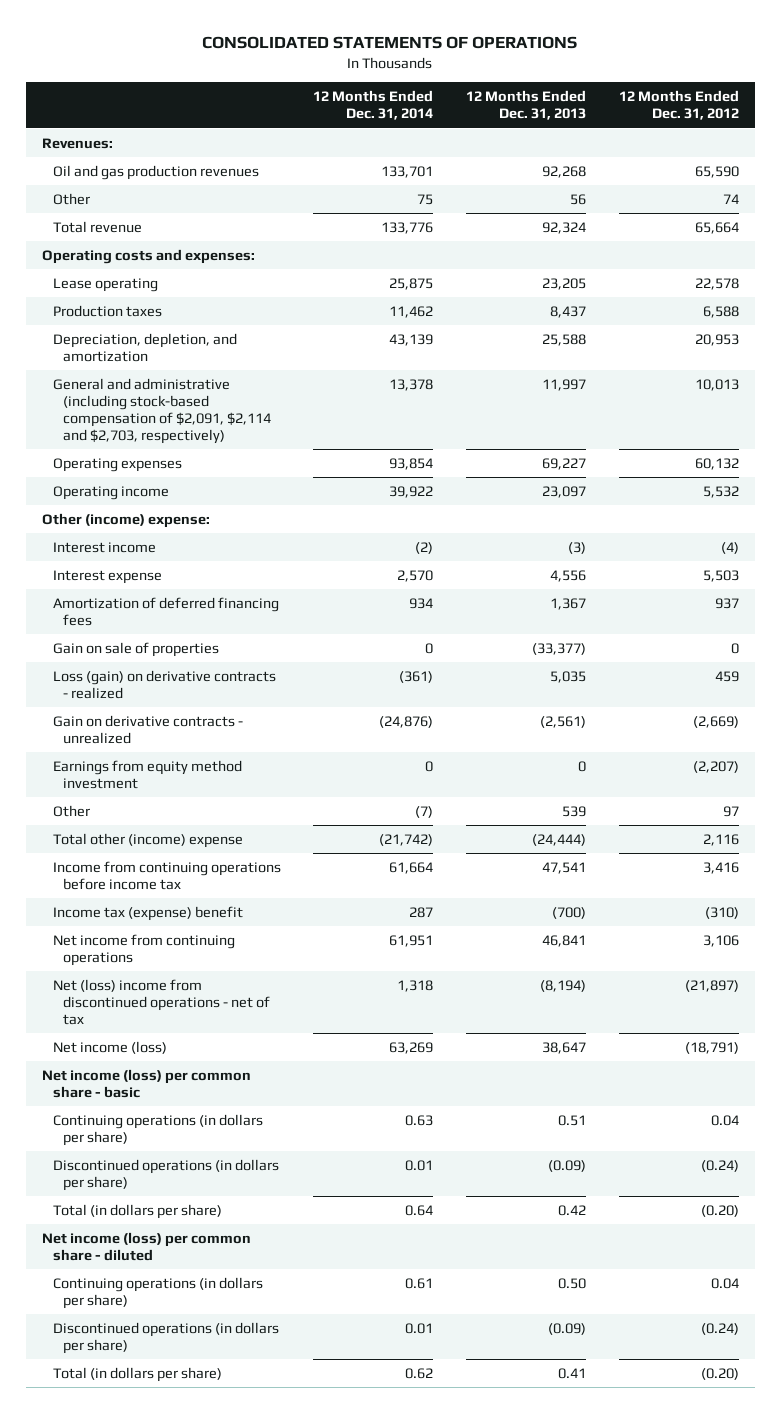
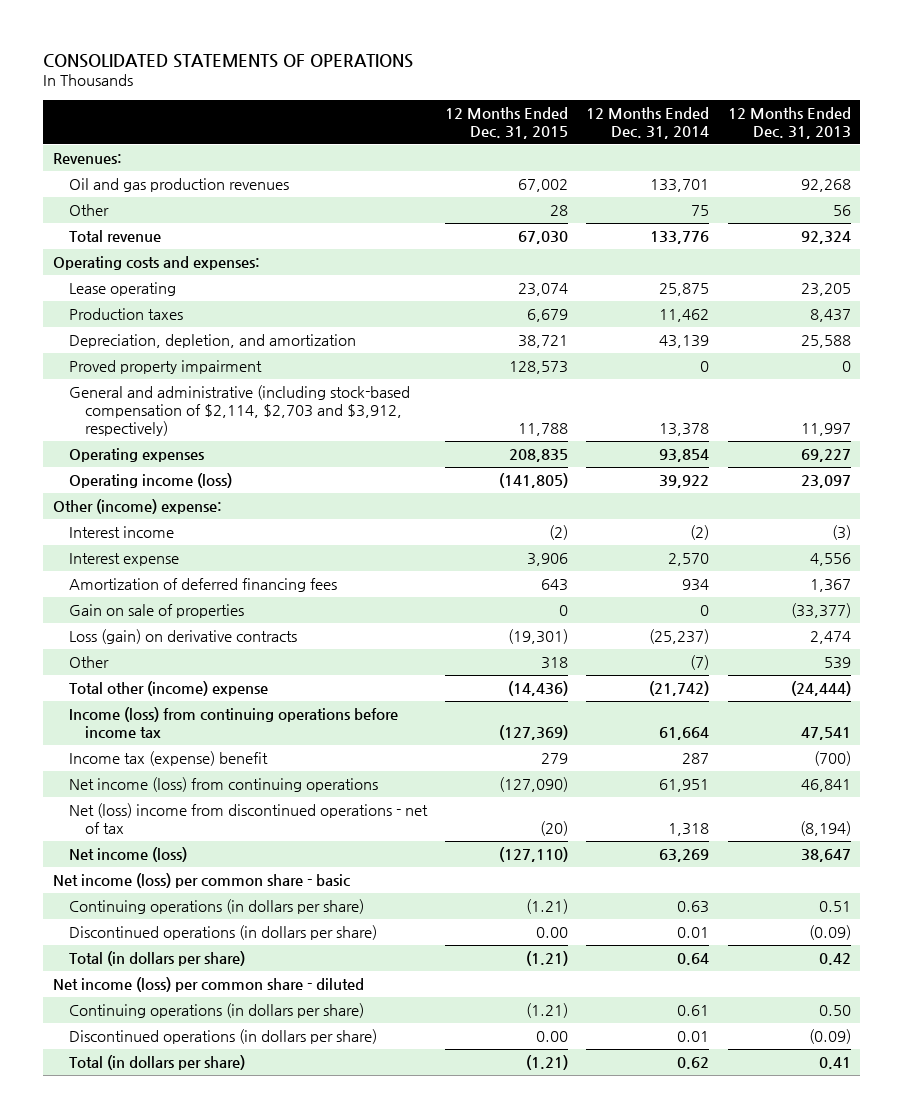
[618,90,739,121] 12 Months Ended Dec. 31, 2012 -> none
none -> [444,106,568,139] 12 Months Ended Dec. 31, 2015
none -> [68,360,262,375] Proved property impairment
[52,377,272,444] General and administrative (including stock-based compensation of $2,091, $2,114 and $2,703, respectively) -> [68,385,410,436] General and administrative (including stock-based compensation of $2,114, $2,703 and $3,912, respectively)
[52,485,169,500] Operating income -> [68,473,232,489] Operating income (loss)
[52,714,243,744] Gain on derivative contracts - unrealized -> none
[52,759,242,789] Earnings from equity method investment -> none
[52,669,276,699] Loss (gain) on derivative contracts - realized -> [68,629,297,645] Loss (gain) on derivative contracts
[399,670,434,683] (361) -> [649,629,710,645] (25,237)
[549,670,586,683] 5,035 -> [809,631,851,645] 2,474
[52,860,281,890] Income from continuing operations before income tax -> [68,707,398,738] Income (loss) from continuing operations before income tax
[52,933,235,966] Net income from continuing operations -> [68,777,378,793] Net income (loss) from continuing operations

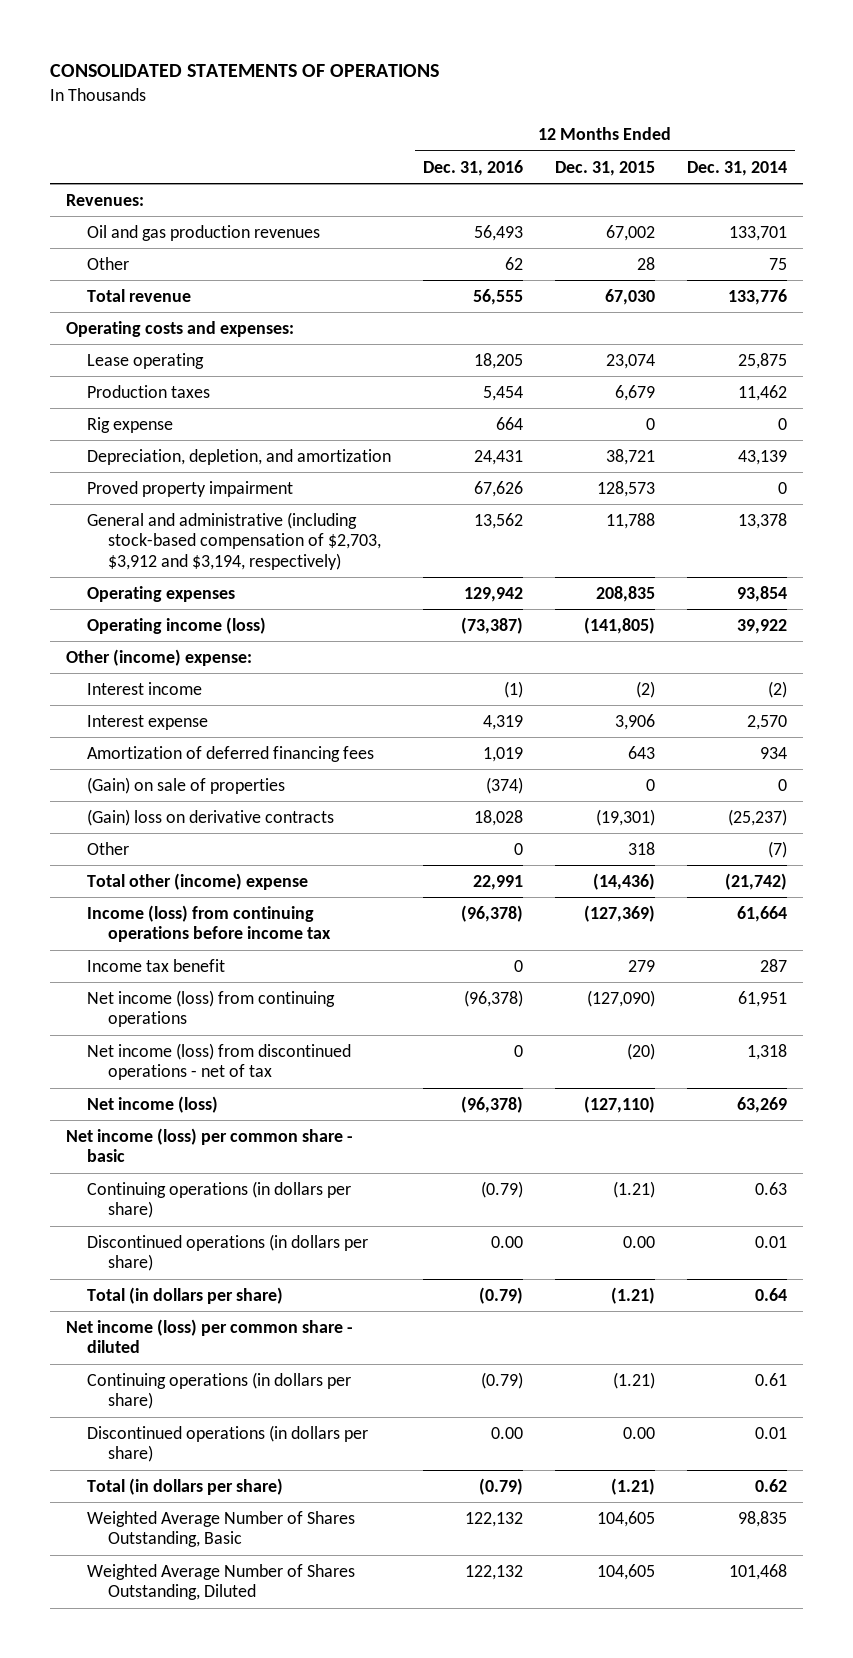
[727,106,851,139] 12 Months Ended Dec. 31, 2013 -> none
none -> [423,159,524,176] Dec. 31, 2016
none -> [87,416,174,433] Rig expense
[68,385,410,436] General and administrative (including stock-based compensation of $2,114, $2,703 and $3,912, respectively) -> [87,511,382,570] General and administrative (including stock-based compensation of $2,703, $3,912 and $3,194, respectively)
[68,604,244,619] Gain on sale of properties -> [87,776,286,794] (Gain) on sale of properties
[68,629,297,645] Loss (gain) on derivative contracts -> [87,808,335,826] (Gain) loss on derivative contracts
[68,751,268,767] Income tax (expense) benefit -> [87,958,226,972] Income tax benefit
[68,803,428,834] Net (loss) income from discontinued operations - net of tax -> [87,1042,352,1081] Net income (loss) from discontinued operations - net of tax
none -> [87,1510,356,1548] Weighted Average Number of Shares Outstanding, Basic
none -> [87,1563,356,1601] Weighted Average Number of Shares Outstanding, Diluted

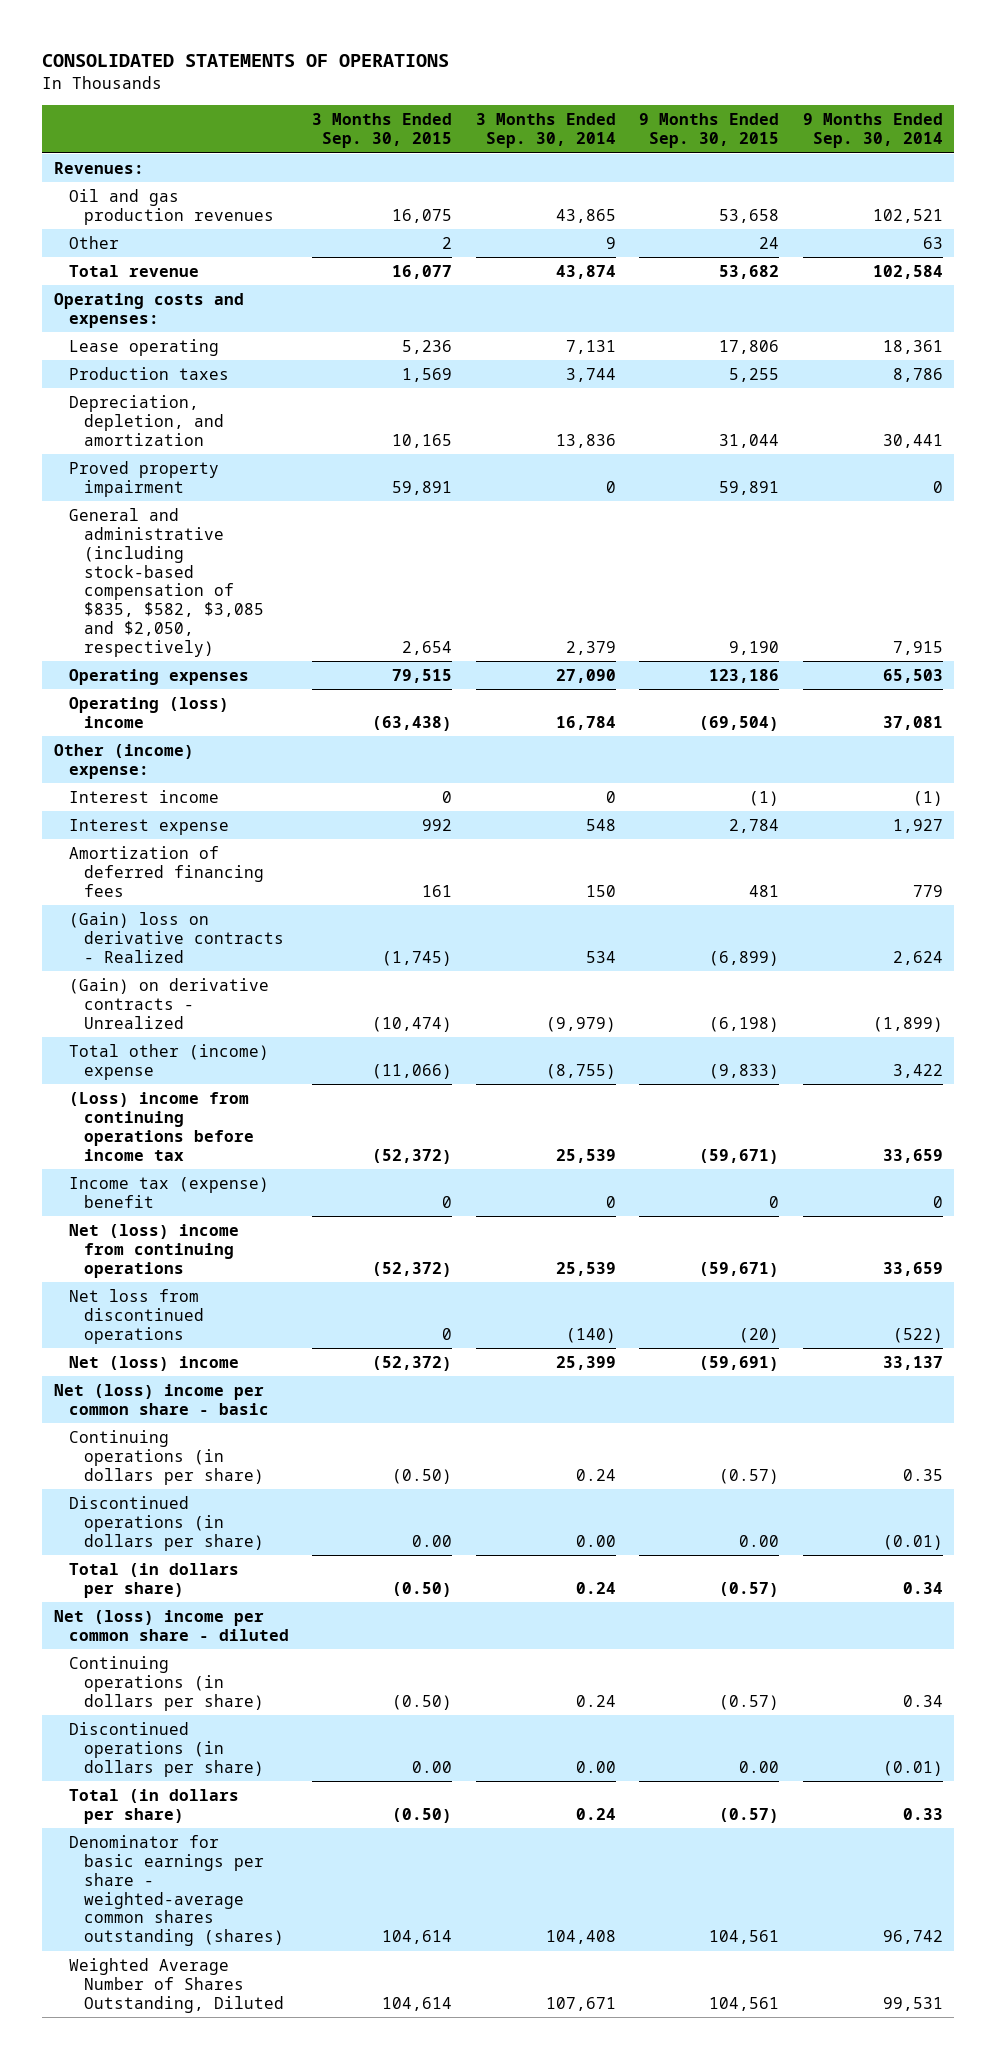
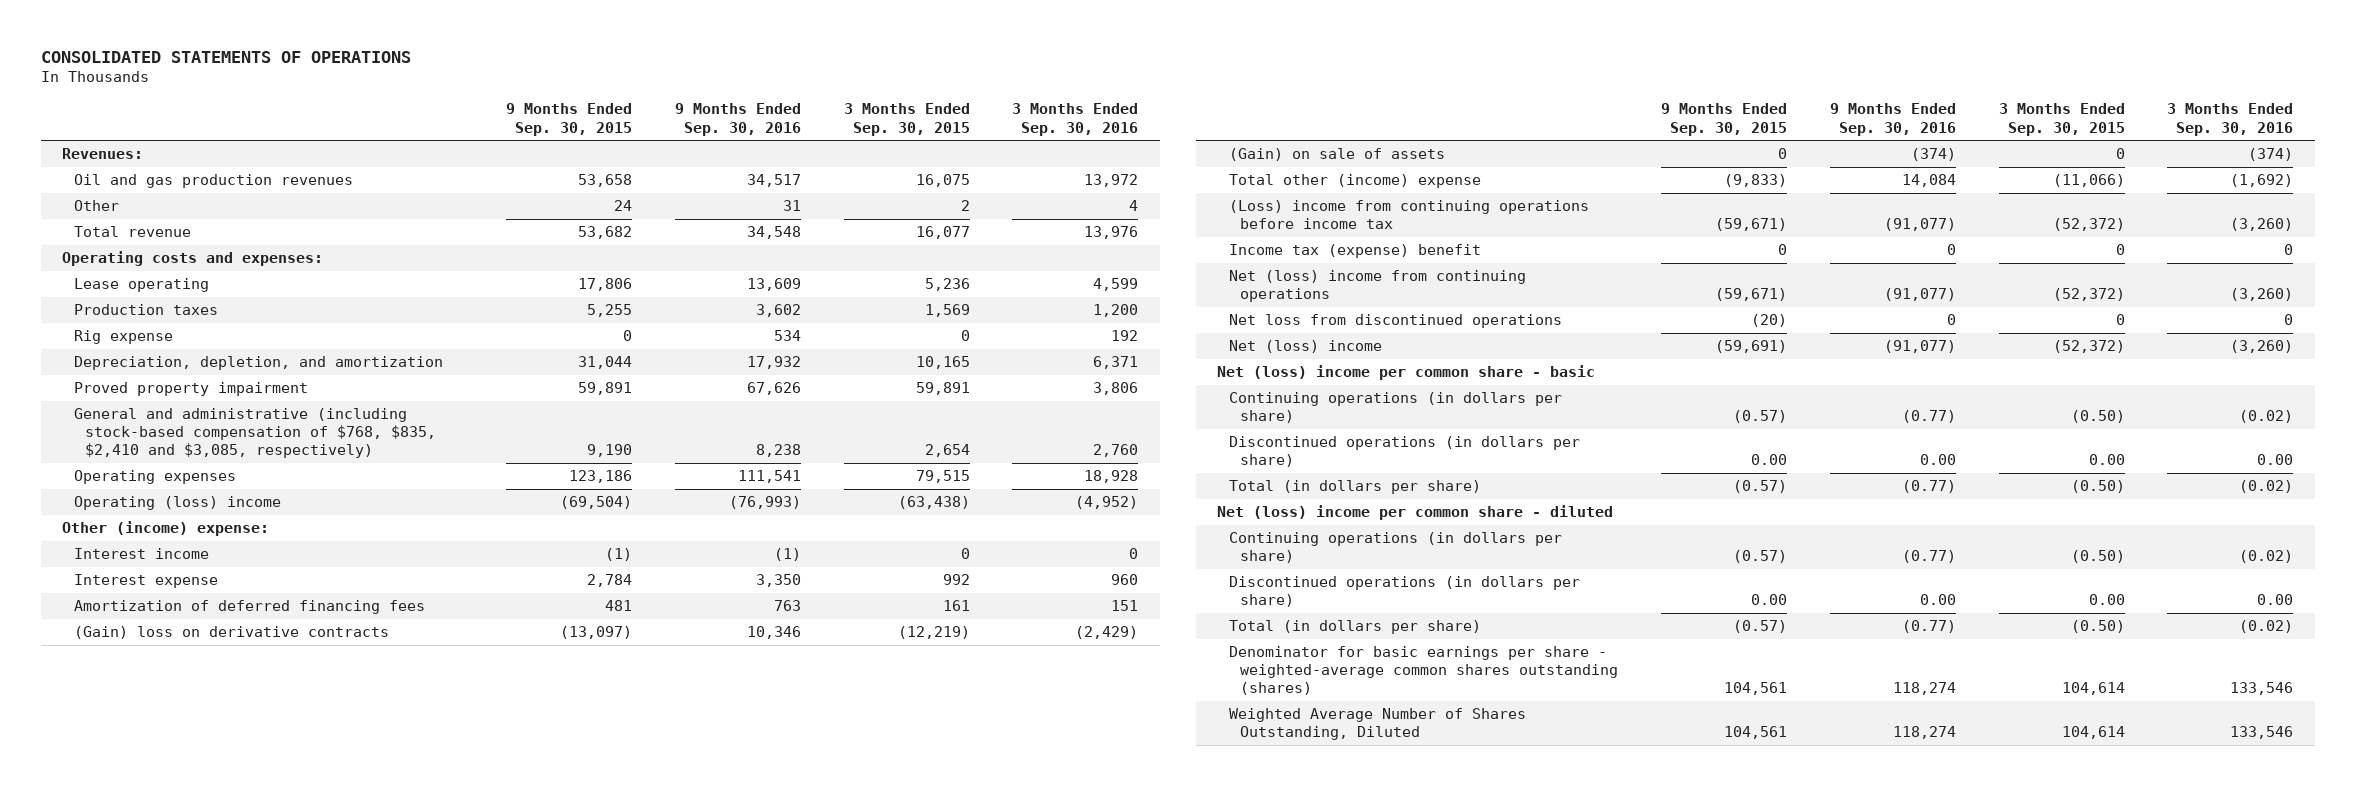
[475,113,616,149] 3 Months Ended Sep. 30, 2014 -> none
[802,113,943,149] 9 Months Ended Sep. 30, 2014 -> none
none -> [674,103,801,136] 9 Months Ended Sep. 30, 2016
none -> [1012,103,1139,136] 3 Months Ended Sep. 30, 2016
none -> [73,330,173,345] Rig expense
[69,507,265,658] General and administrative (including stock-based compensation of $835, $582, $3,085 and $2,050, respectively) -> [73,408,437,459] General and administrative (including stock-based compensation of $768, $835, $2,410 and $3,085, respectively)
[69,977,270,1029] (Gain) on derivative contracts - Unrealized -> none
[69,911,285,963] (Gain) loss on derivative contracts - Realized -> [73,626,389,640] (Gain) loss on derivative contracts
[382,950,453,966] (1,745) -> [897,626,970,640] (12,219)
[709,950,780,966] (6,899) -> [560,626,633,640] (13,097)
none -> [1228,148,1445,162] (Gain) on sale of assets

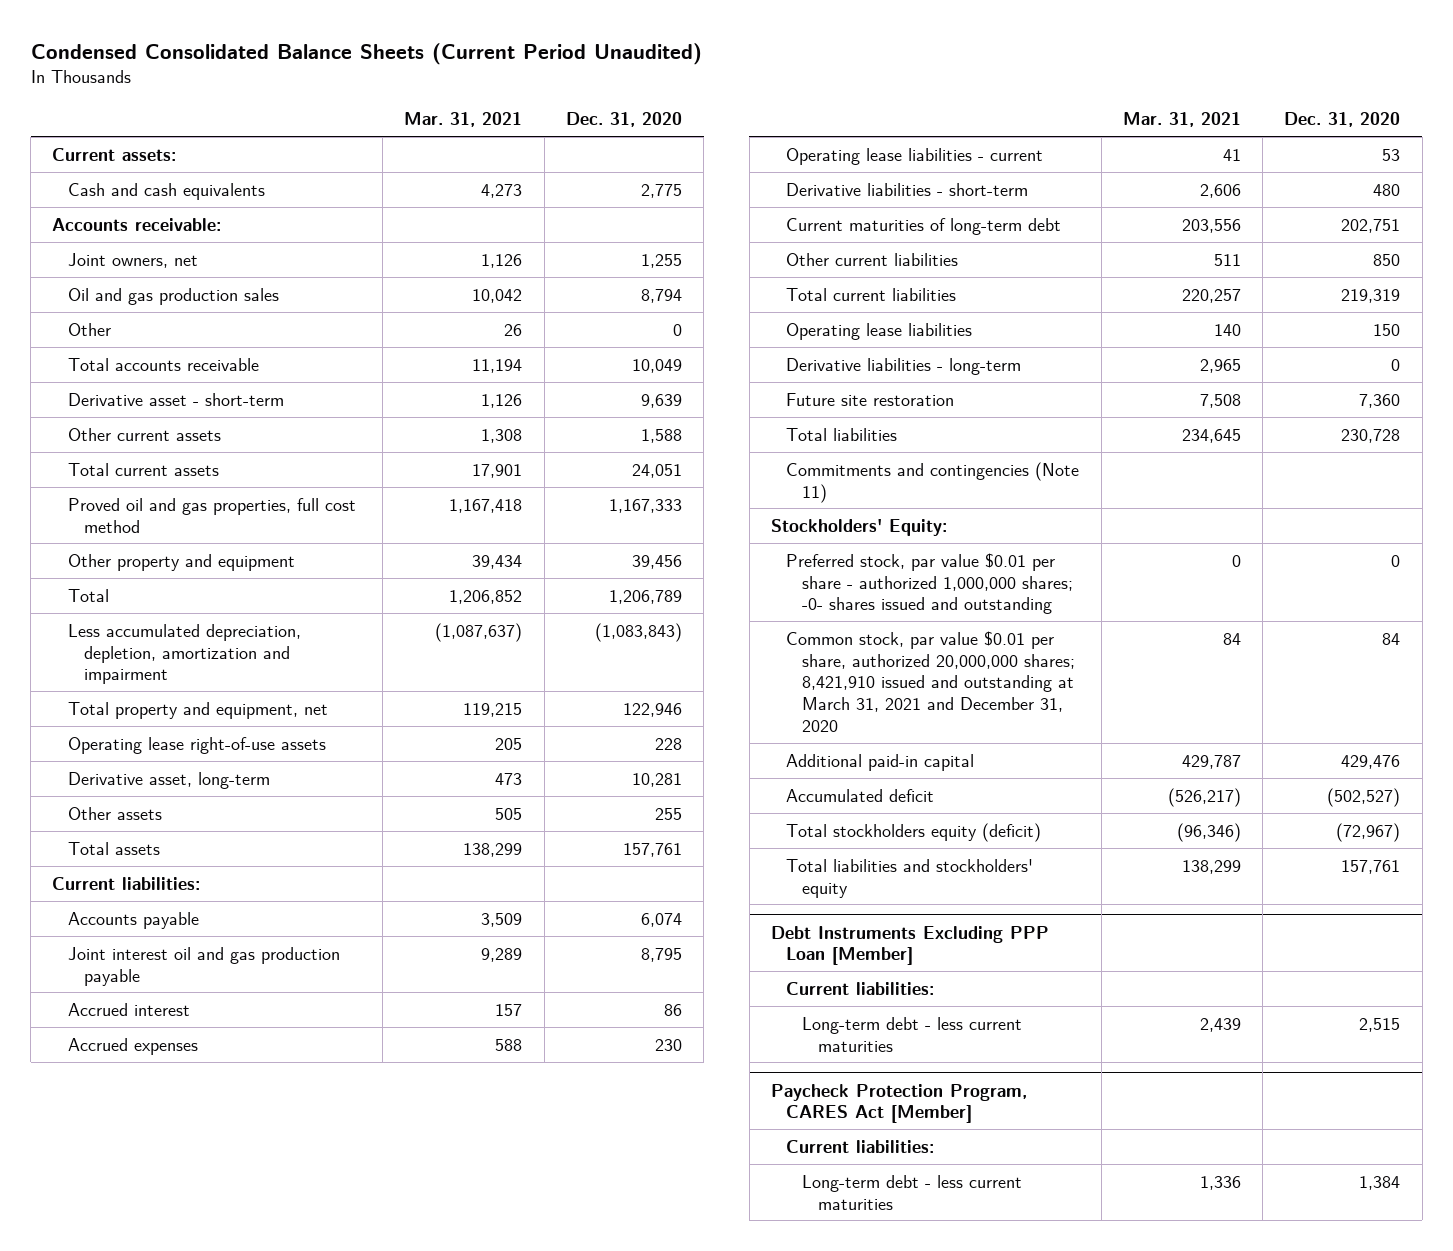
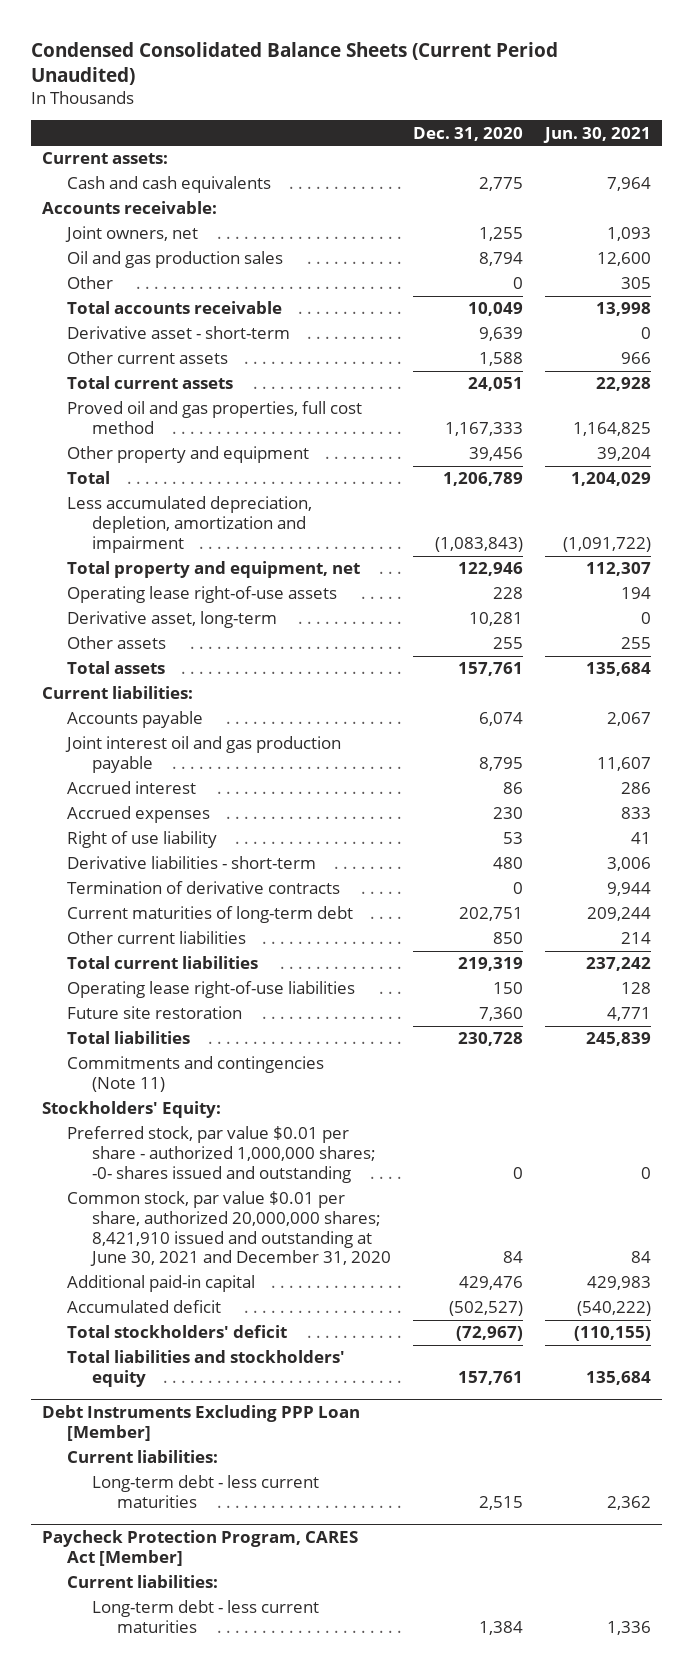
[404,112,523,128] Mar. 31, 2021 -> none
none -> [543,126,652,143] Jun. 30, 2021
[786,147,1044,165] Operating lease liabilities - current -> [67,831,218,849] Right of use liability
none -> [67,881,341,895] Termination of derivative contracts
[786,357,1022,375] Derivative liabilities - long-term -> none
[786,322,973,340] Operating lease liabilities -> [67,981,356,999] Operating lease right-of-use liabilities
[786,630,1076,733] Common stock, par value $0.01 per share, authorized 20,000,000 shares; 8,421,910 issued and outstanding at March 31, 2021 and December 31, 2020 -> [67,1191,391,1267] Common stock, par value $0.01 per share, authorized 20,000,000 shares; 8,421,910 issued and outstanding at June 30, 2021 and December 31, 2020
[786,822,1042,842] Total stockholders equity (deficit) -> [67,1325,288,1339] Total stockholders' deficit

